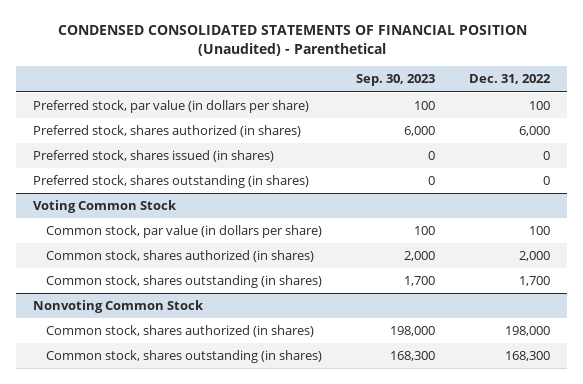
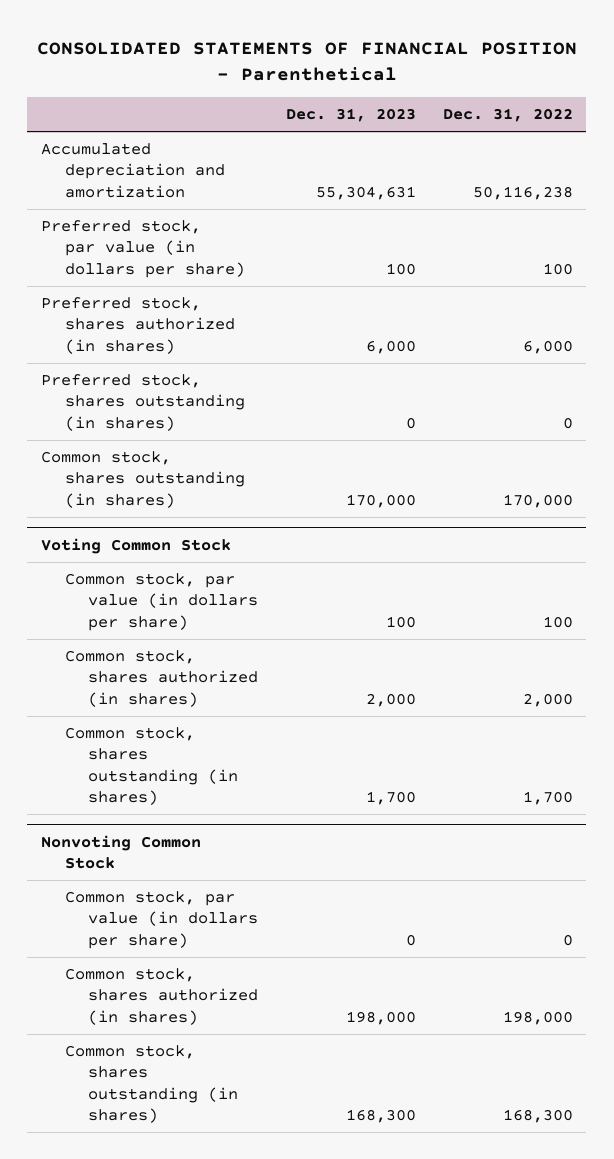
[57,25,527,57] CONDENSED CONSOLIDATED STATEMENTS OF FINANCIAL POSITION (Unaudited) - Parenthetical -> [36,41,577,82] CONSOLIDATED STATEMENTS OF FINANCIAL POSITION - Parenthetical
[356,74,436,87] Sep. 30, 2023 -> none
none -> [285,108,416,123] Dec. 31, 2023
none -> [40,143,225,198] Accumulated depreciation and amortization
[33,150,275,163] Preferred stock, shares issued (in shares) -> none
none -> [40,451,245,508] Common stock, shares outstanding (in shares)
none -> [64,891,259,949] Common stock, par value (in dollars per share)

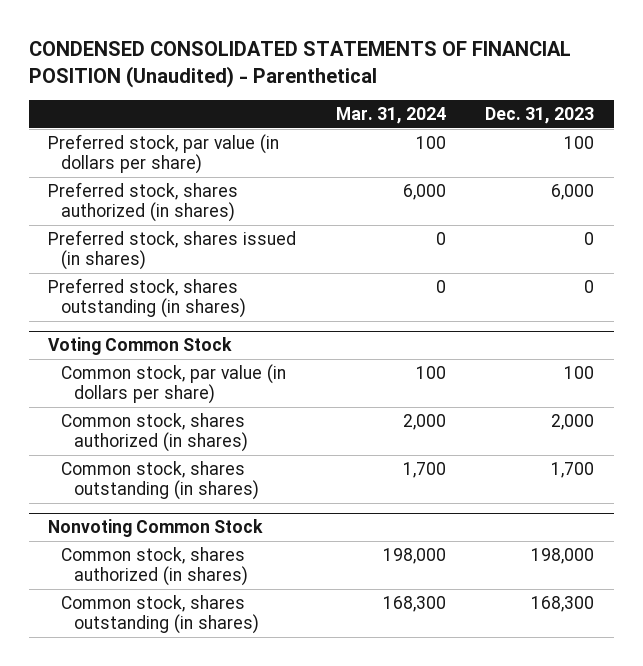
[36,41,577,82] CONSOLIDATED STATEMENTS OF FINANCIAL POSITION - Parenthetical -> [28,40,571,88] CONDENSED CONSOLIDATED STATEMENTS OF FINANCIAL POSITION (Unaudited) - Parenthetical
[442,108,573,123] Dec. 31, 2022 -> none
none -> [335,107,446,125] Mar. 31, 2024
[40,143,225,198] Accumulated depreciation and amortization -> none
none -> [48,229,297,271] Preferred stock, shares issued (in shares)
[40,451,245,508] Common stock, shares outstanding (in shares) -> none
[64,891,259,949] Common stock, par value (in dollars per share) -> none

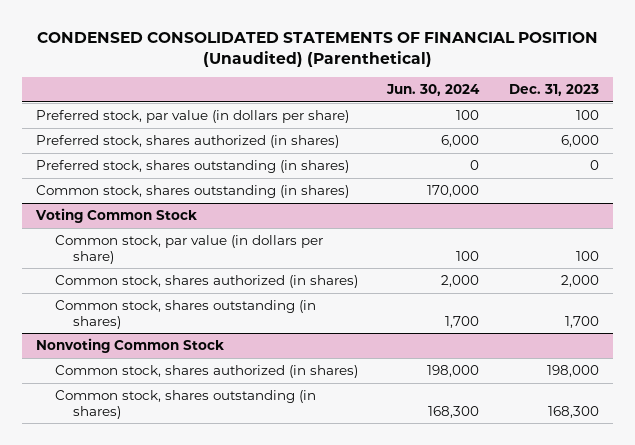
[28,40,571,88] CONDENSED CONSOLIDATED STATEMENTS OF FINANCIAL POSITION (Unaudited) - Parenthetical -> [36,31,598,67] CONDENSED CONSOLIDATED STATEMENTS OF FINANCIAL POSITION (Unaudited) (Parenthetical)
[335,107,446,125] Mar. 31, 2024 -> none
none -> [386,84,481,97] Jun. 30, 2024
[48,229,297,271] Preferred stock, shares issued (in shares) -> none
none -> [36,185,350,199] Common stock, shares outstanding (in shares)

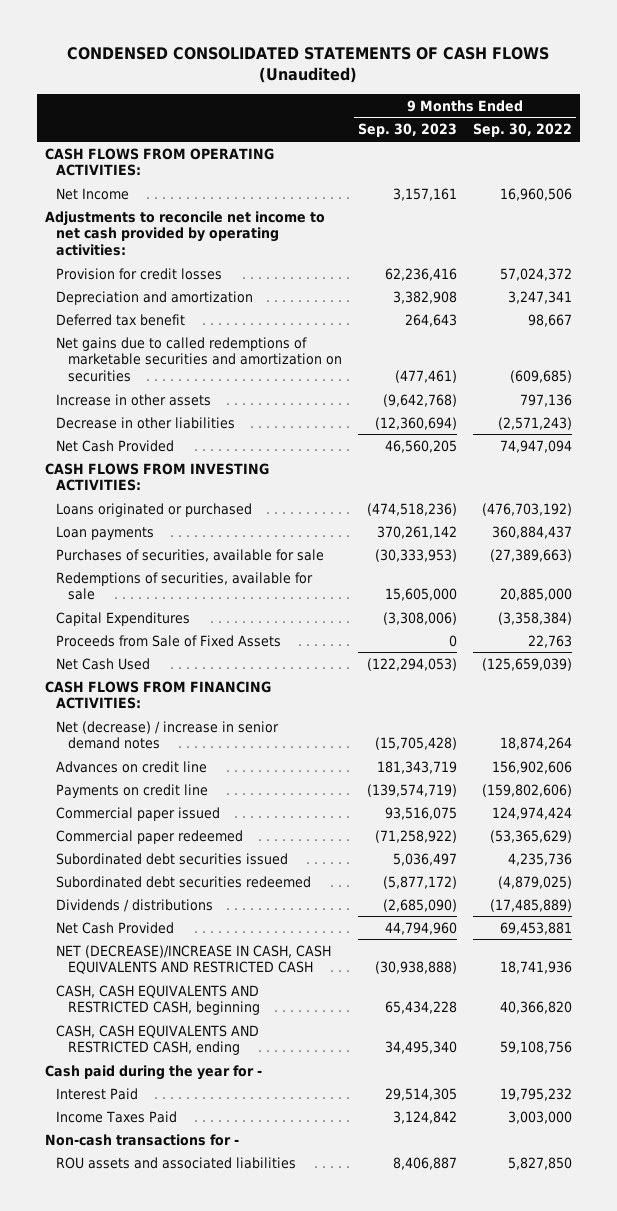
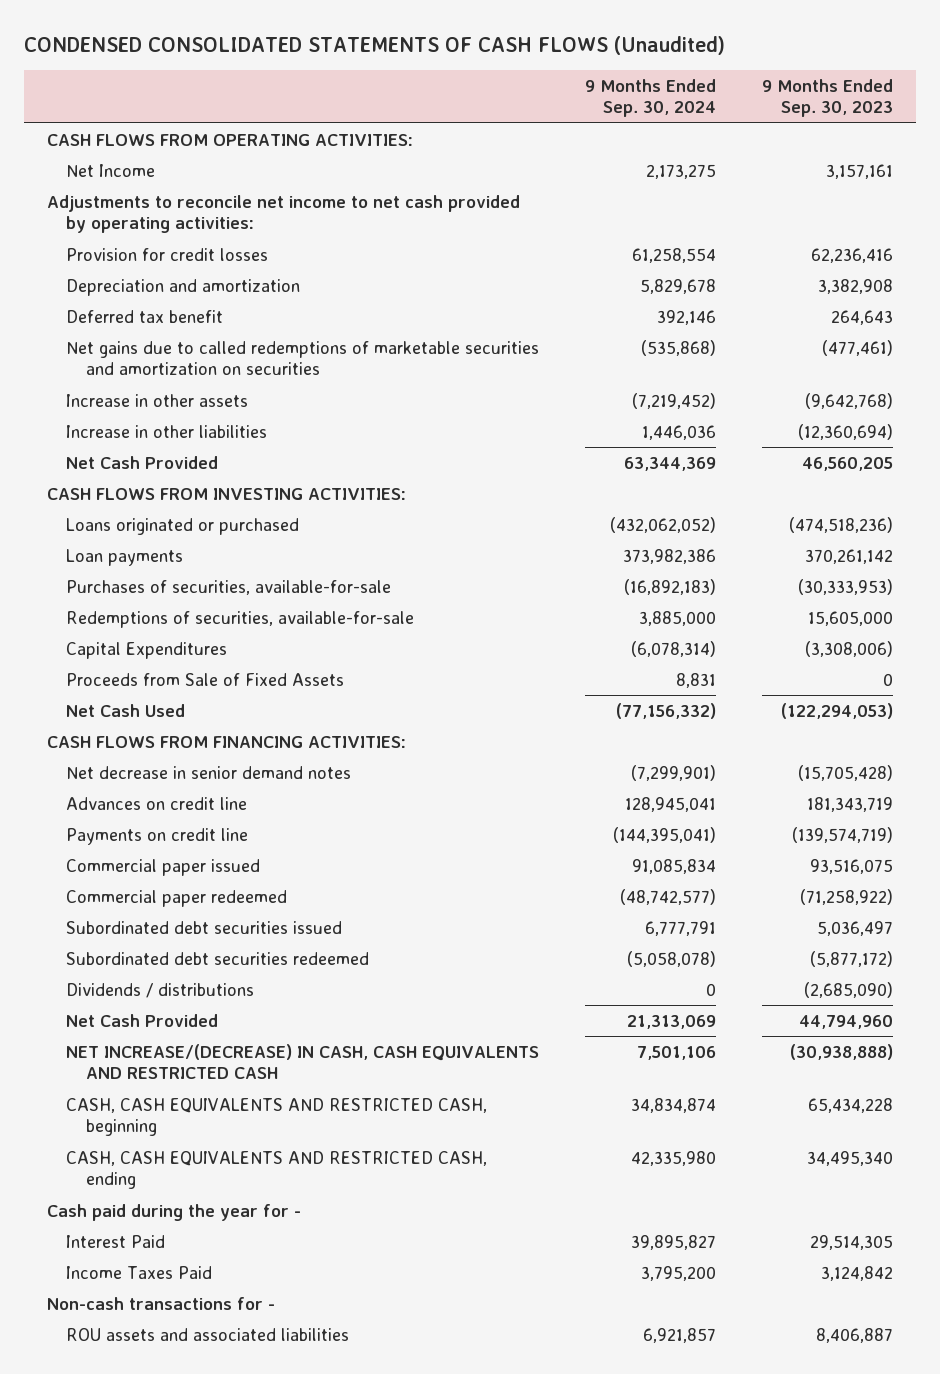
[472,123,572,138] Sep. 30, 2022 -> none
none -> [585,79,717,118] 9 Months Ended Sep. 30, 2024
[56,416,236,429] Decrease in other liabilities -> [66,424,268,438] Increase in other liabilities
[56,548,325,562] Purchases of securities, available for sale -> [66,579,392,595] Purchases of securities, available-for-sale
[56,571,314,601] Redemptions of securities, available for sale -> [66,610,415,628] Redemptions of securities, available-for-sale
[56,720,280,750] Net (decrease) / increase in senior demand notes -> [66,765,352,779] Net decrease in senior demand notes
[56,944,332,975] NET (DECREASE)/INCREASE IN CASH, CASH EQUIVALENTS AND RESTRICTED CASH -> [66,1043,540,1079] NET INCREASE/(DECREASE) IN CASH, CASH EQUIVALENTS AND RESTRICTED CASH

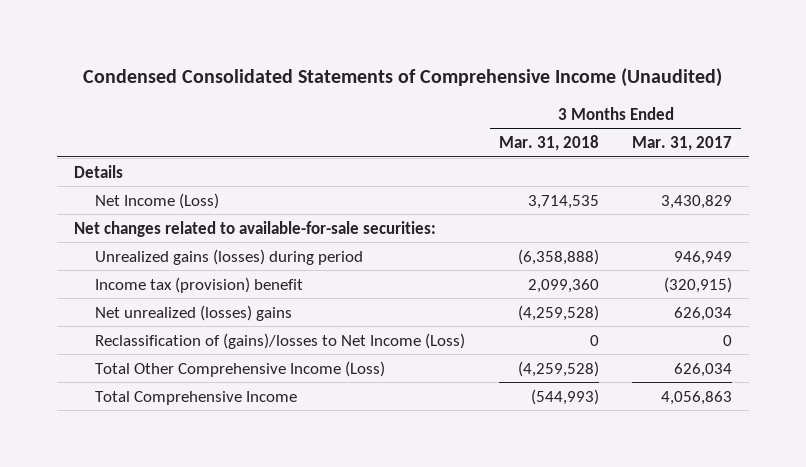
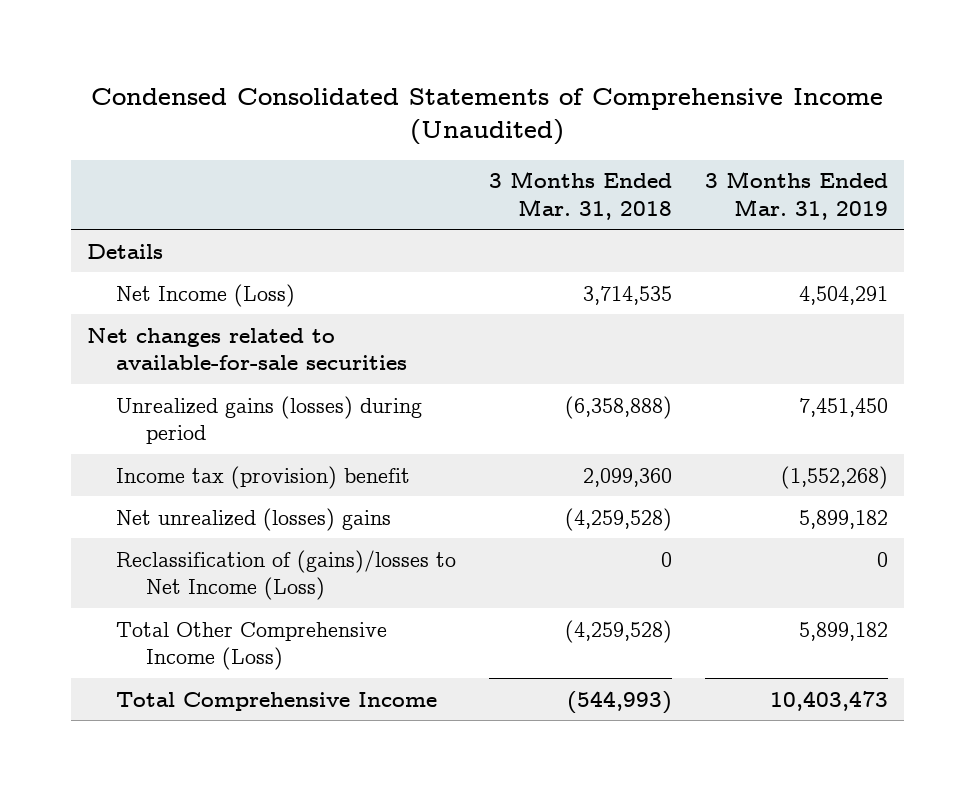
[632,136,733,152] Mar. 31, 2017 -> none
none -> [704,171,888,220] 3 Months Ended Mar. 31, 2019
[73,220,436,237] Net changes related to available-for-sale securities: -> [87,327,408,371] Net changes related to available-for-sale securities

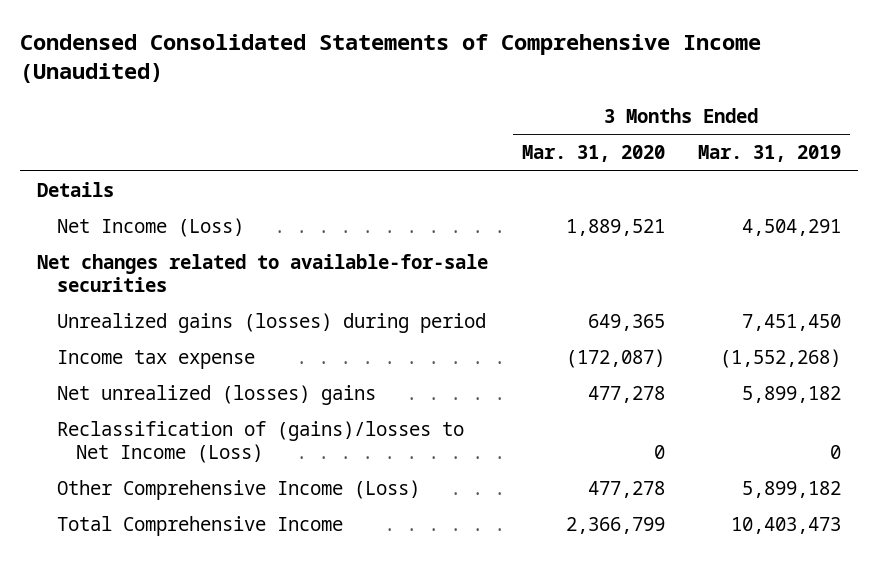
[489,171,673,220] 3 Months Ended Mar. 31, 2018 -> none
none -> [521,145,665,163] Mar. 31, 2020
[116,465,411,489] Income tax (provision) benefit -> [56,350,255,370] Income tax expense
[116,621,388,671] Total Other Comprehensive Income (Loss) -> [56,480,420,501] Other Comprehensive Income (Loss)

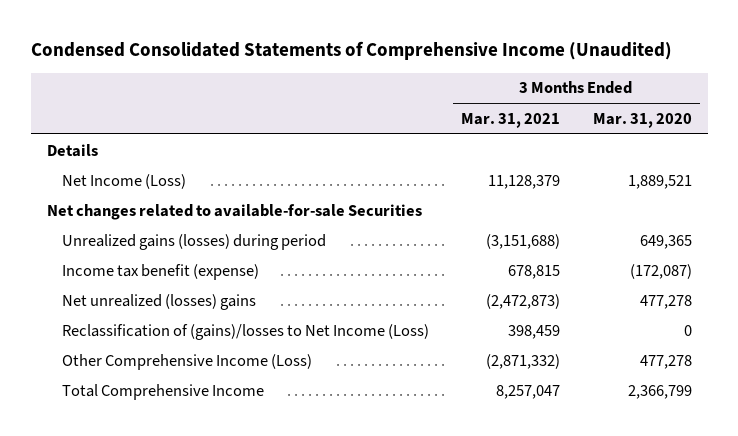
[698,145,842,163] Mar. 31, 2019 -> none
none -> [461,112,561,128] Mar. 31, 2021
[36,254,488,292] Net changes related to available-for-sale securities -> [46,203,422,220] Net changes related to available-for-sale Securities
[56,350,255,370] Income tax expense -> [61,263,259,280] Income tax benefit (expense)

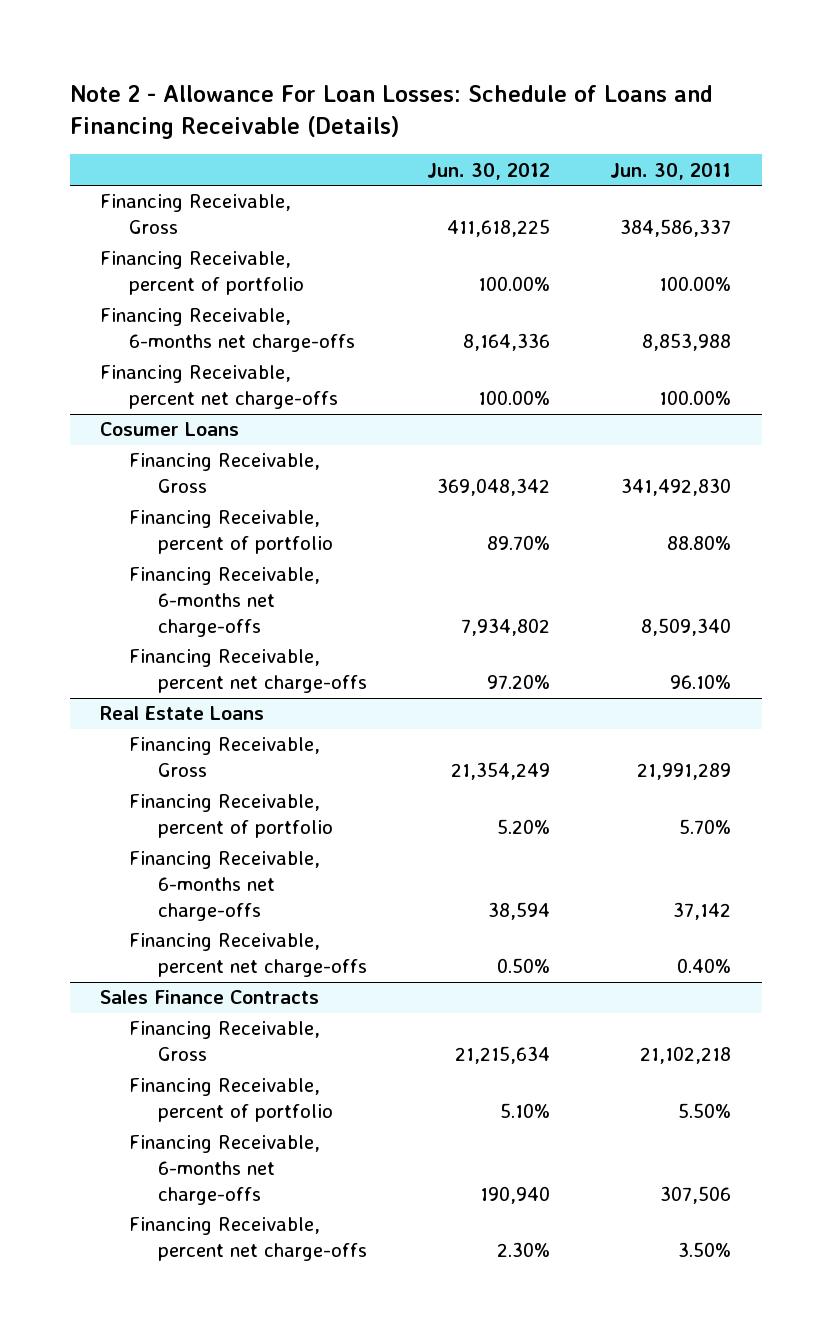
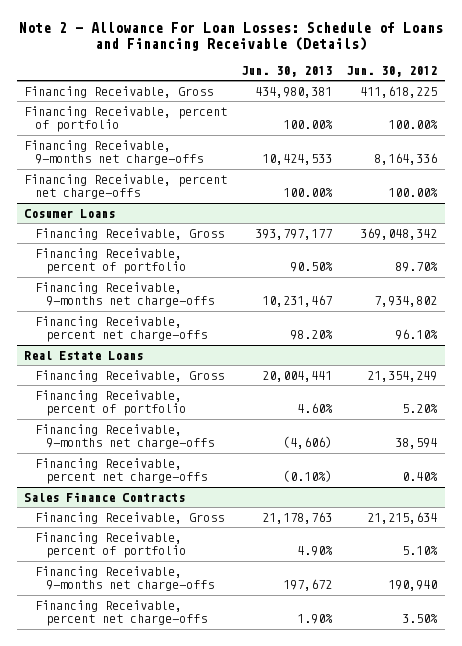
[610,162,732,180] Jun. 30, 2011 -> none
none -> [241,65,333,77] Jun. 30, 2013
[99,308,355,353] Financing Receivable, 6-months net charge-offs -> [24,139,204,166] Financing Receivable, 9-months net charge-offs
[128,567,320,637] Financing Receivable, 6-months net charge-offs -> [35,281,215,308] Financing Receivable, 9-months net charge-offs
[487,674,551,690] 97.20% -> [395,329,439,341] 96.10%
[128,851,320,921] Financing Receivable, 6-months net charge-offs -> [35,423,215,450] Financing Receivable, 9-months net charge-offs
[497,958,551,974] 0.50% -> [402,472,439,482] 0.40%
[128,1135,320,1205] Financing Receivable, 6-months net charge-offs -> [35,565,215,592] Financing Receivable, 9-months net charge-offs
[497,1242,551,1258] 2.30% -> [402,614,439,624] 3.50%

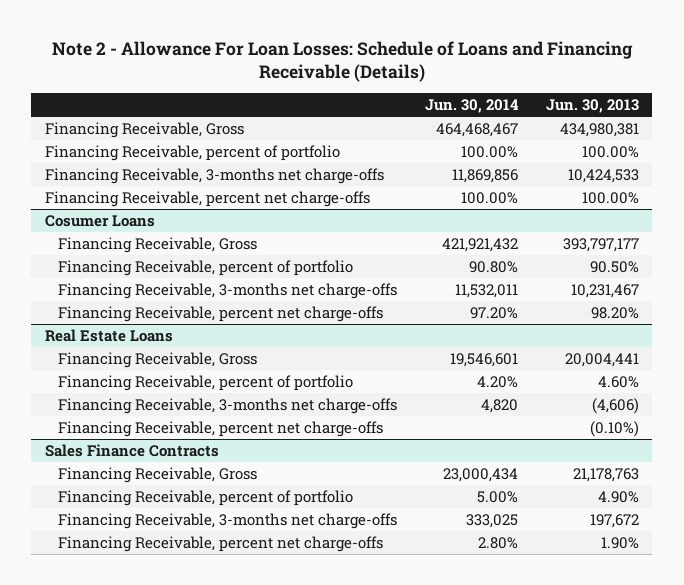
[346,65,438,77] Jun. 30, 2012 -> none
none -> [424,99,519,114] Jun. 30, 2014
[24,139,204,166] Financing Receivable, 9-months net charge-offs -> [45,167,385,184] Financing Receivable, 3-months net charge-offs
[35,281,215,308] Financing Receivable, 9-months net charge-offs -> [57,282,397,299] Financing Receivable, 3-months net charge-offs
[35,423,215,450] Financing Receivable, 9-months net charge-offs -> [57,397,397,414] Financing Receivable, 3-months net charge-offs
[35,565,215,592] Financing Receivable, 9-months net charge-offs -> [57,512,397,529] Financing Receivable, 3-months net charge-offs

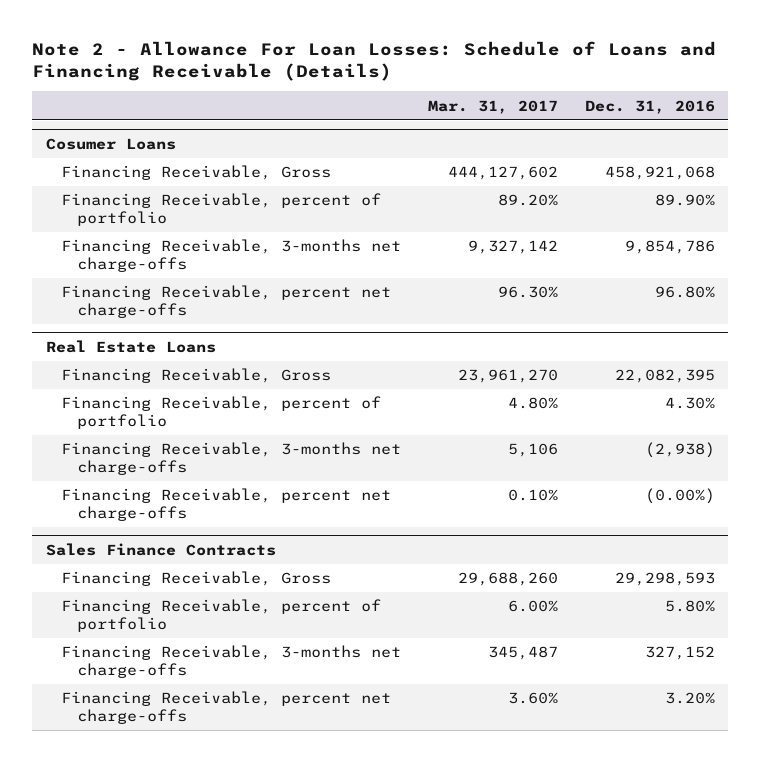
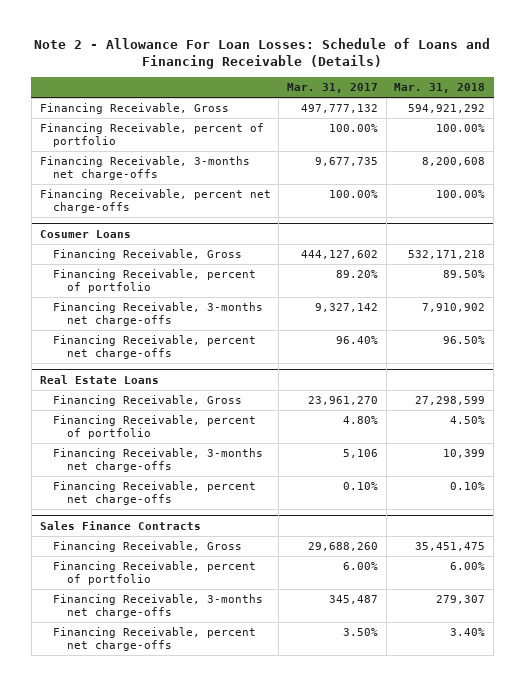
[585,99,716,114] Dec. 31, 2016 -> none
none -> [394,83,486,94] Mar. 31, 2018
none -> [39,103,229,115] Financing Receivable, Gross
none -> [39,123,264,148] Financing Receivable, percent of portfolio
none -> [39,156,250,181] Financing Receivable, 3-months net charge-offs
none -> [39,189,271,214] Financing Receivable, percent net charge-offs
[498,286,559,299] 96.30% -> [335,336,378,345] 96.40%
[508,692,559,705] 3.60% -> [342,628,378,637] 3.50%

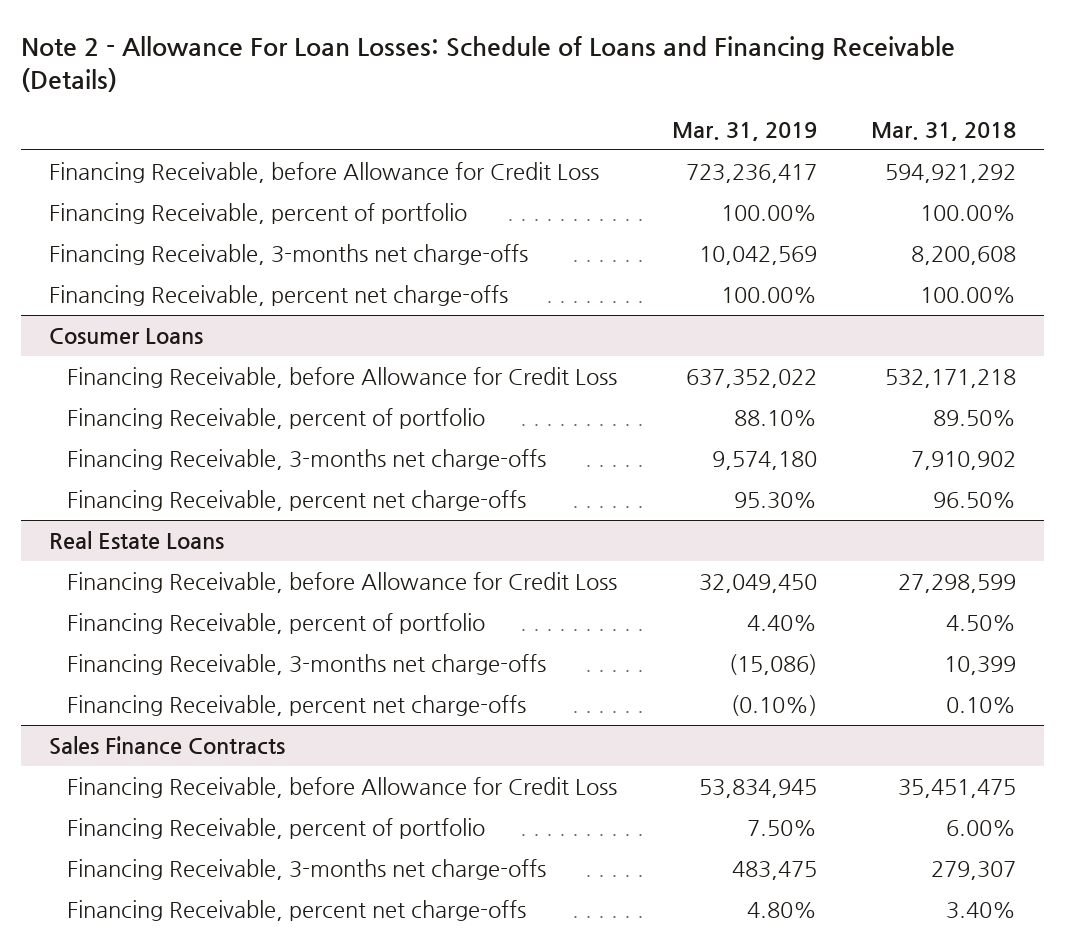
[286,83,378,94] Mar. 31, 2017 -> none
none -> [671,121,817,141] Mar. 31, 2019
[39,103,229,115] Financing Receivable, Gross -> [48,161,599,183] Financing Receivable, before Allowance for Credit Loss
[53,249,243,261] Financing Receivable, Gross -> [66,366,617,388] Financing Receivable, before Allowance for Credit Loss
[53,395,243,407] Financing Receivable, Gross -> [66,571,617,593] Financing Receivable, before Allowance for Credit Loss
[53,541,243,553] Financing Receivable, Gross -> [66,776,617,798] Financing Receivable, before Allowance for Credit Loss

